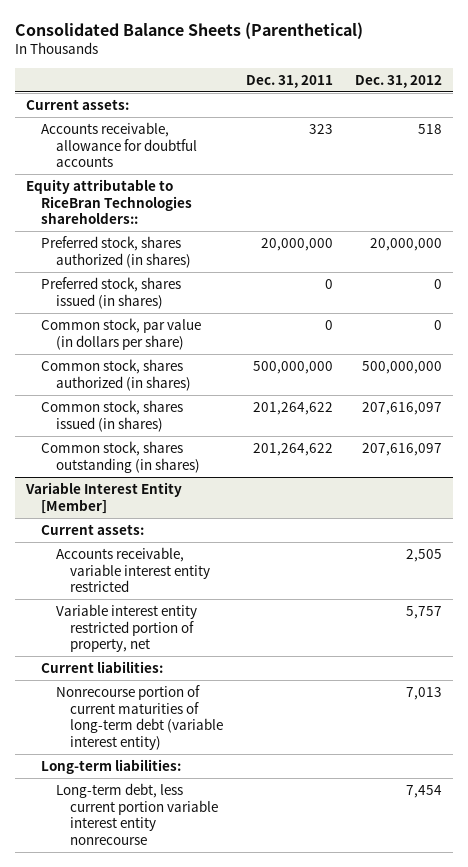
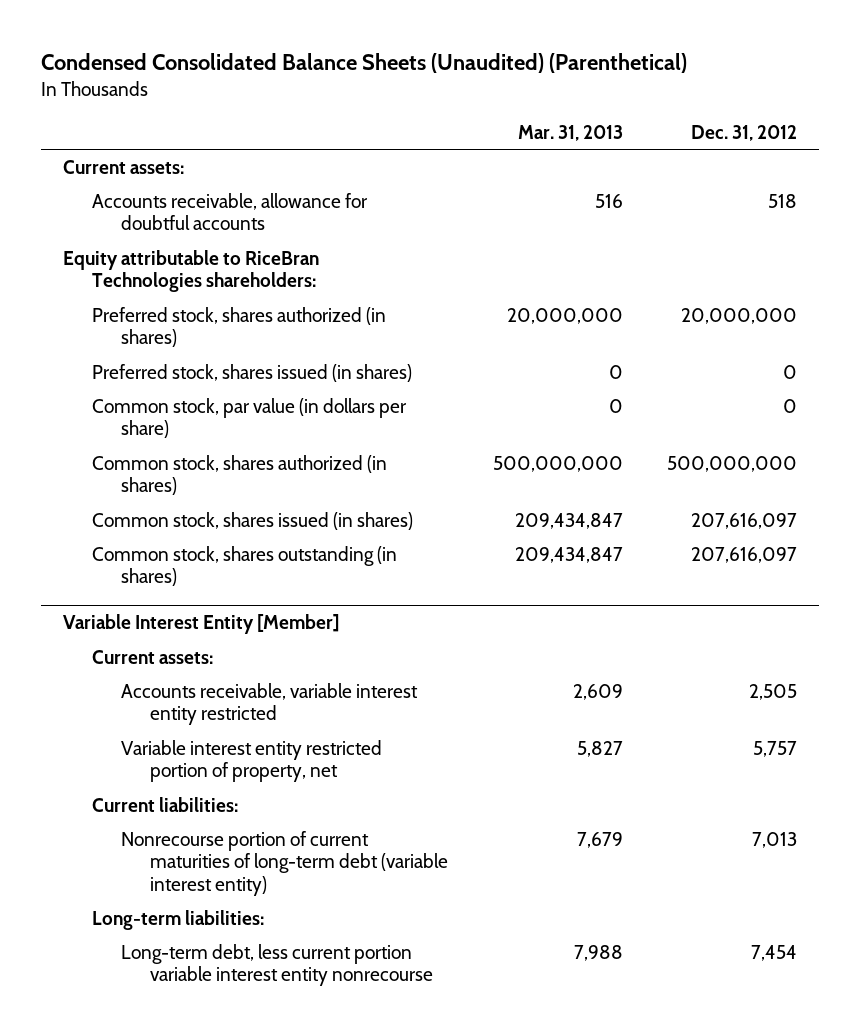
[14,21,363,39] Consolidated Balance Sheets (Parenthetical) -> [40,53,687,74] Condensed Consolidated Balance Sheets (Unaudited) (Parenthetical)
[245,75,333,89] Dec. 31, 2011 -> none
none -> [517,124,623,141] Mar. 31, 2013
[25,178,192,225] Equity attributable to RiceBran Technologies shareholders:: -> [63,249,320,293] Equity attributable to RiceBran Technologies shareholders:

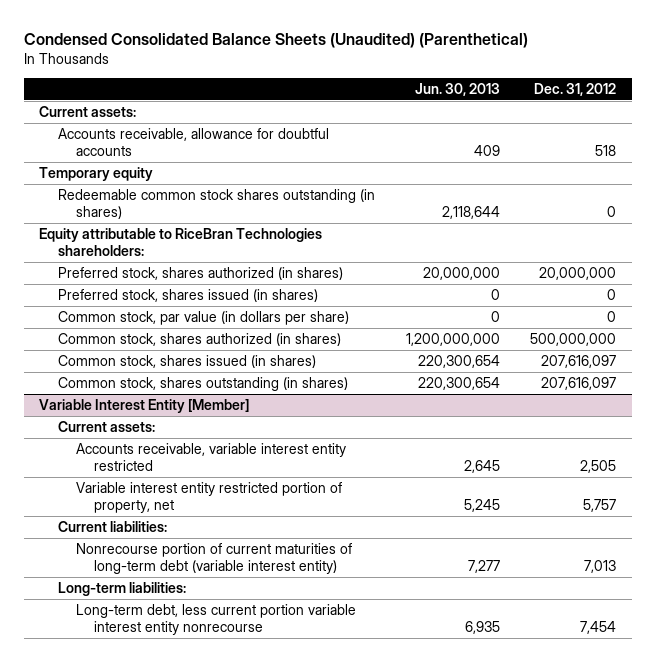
[517,124,623,141] Mar. 31, 2013 -> none
none -> [414,82,500,96] Jun. 30, 2013
none -> [39,166,154,181] Temporary equity
none -> [57,188,375,220] Redeemable common stock shares outstanding (in shares)

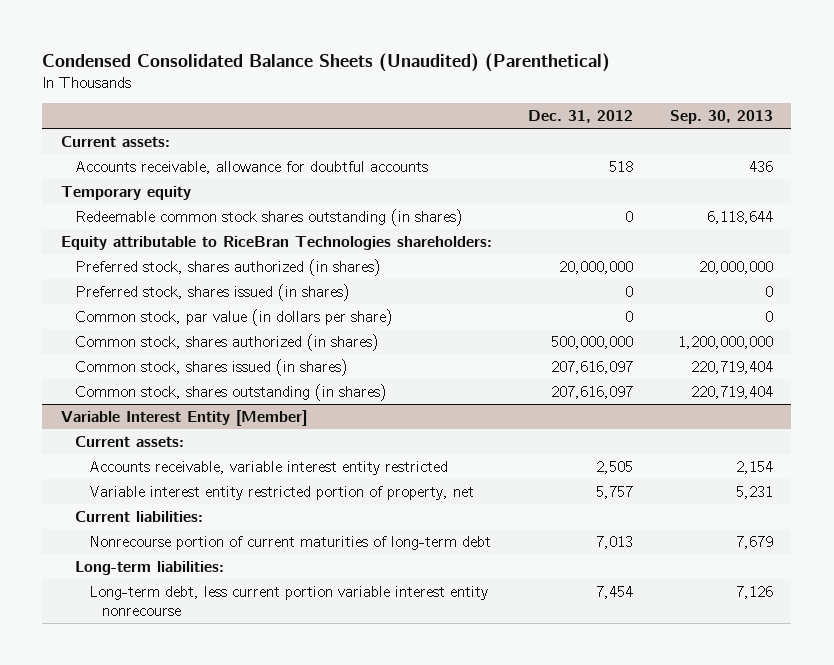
[414,82,500,96] Jun. 30, 2013 -> none
none -> [670,110,774,125] Sep. 30, 2013
[76,542,353,575] Nonrecourse portion of current maturities of long-term debt (variable interest entity) -> [88,535,491,550] Nonrecourse portion of current maturities of long-term debt

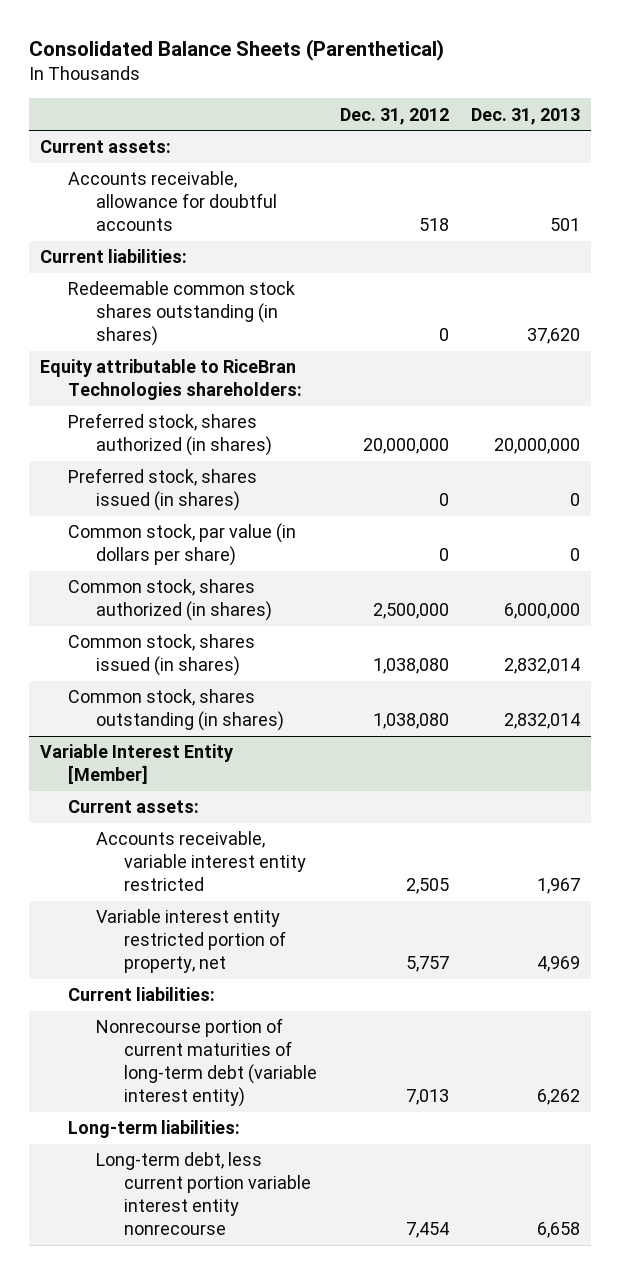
[42,52,611,72] Condensed Consolidated Balance Sheets (Unaudited) (Parenthetical) -> [28,39,444,62] Consolidated Balance Sheets (Parenthetical)
[670,110,774,125] Sep. 30, 2013 -> none
none -> [470,107,580,125] Dec. 31, 2013
[60,185,191,200] Temporary equity -> none
none -> [39,249,187,264] Current liabilities:
[551,335,634,349] 500,000,000 -> [372,603,449,620] 2,500,000
[551,360,634,374] 207,616,097 -> [372,658,449,675] 1,038,080
[551,385,634,399] 207,616,097 -> [372,713,449,730] 1,038,080
[88,535,491,550] Nonrecourse portion of current maturities of long-term debt -> [96,1018,318,1108] Nonrecourse portion of current maturities of long-term debt (variable interest entity)

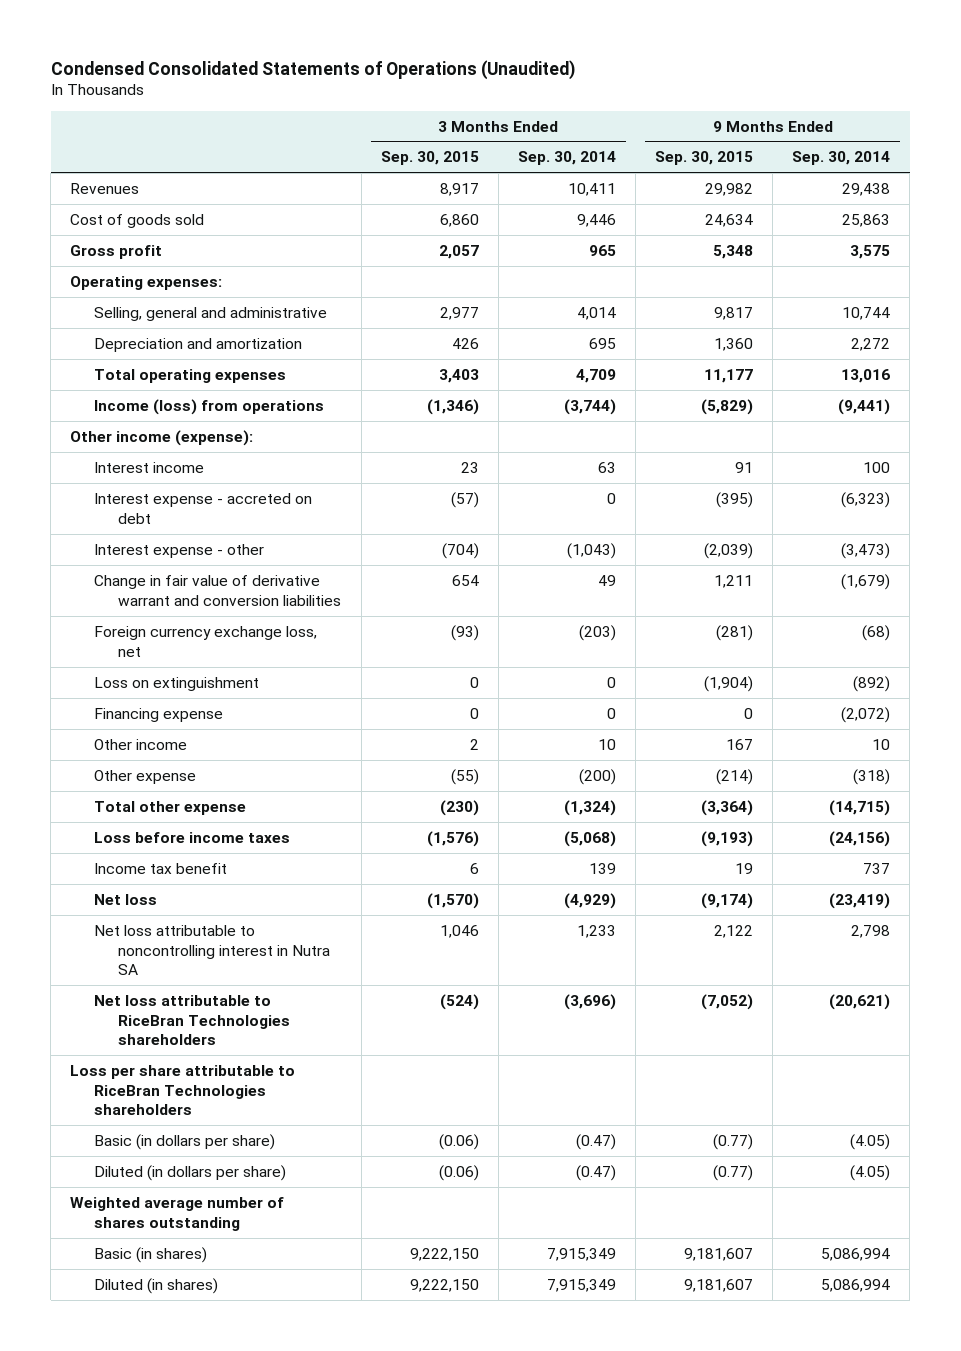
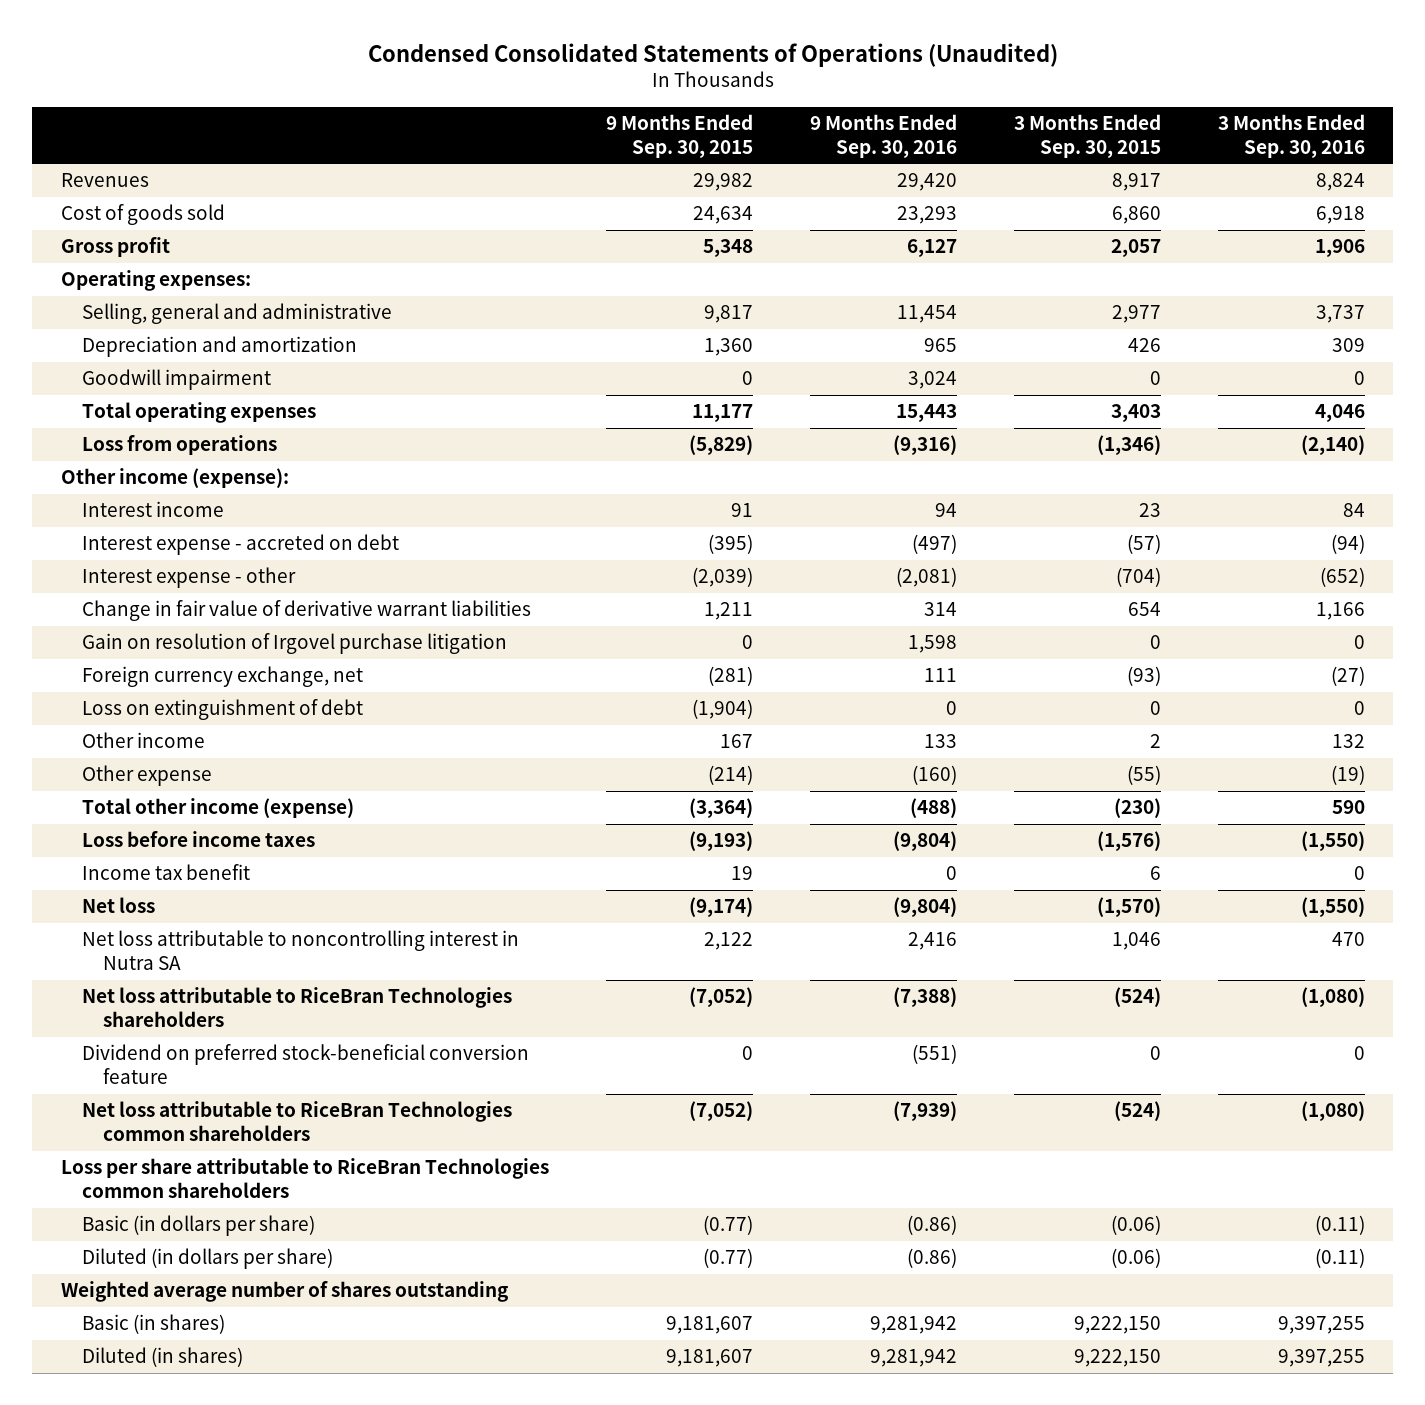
[517,151,616,166] Sep. 30, 2014 -> none
[792,151,891,166] Sep. 30, 2014 -> none
none -> [809,113,957,158] 9 Months Ended Sep. 30, 2016
none -> [1217,113,1365,158] 3 Months Ended Sep. 30, 2016
none -> [81,369,271,391] Goodwill impairment
[94,398,325,415] Income (loss) from operations -> [81,435,277,456] Loss from operations
[94,707,224,722] Financing expense -> none
[94,574,342,606] Change in fair value of derivative warrant and conversion liabilities -> [81,600,531,622] Change in fair value of derivative warrant liabilities
none -> [81,633,507,655] Gain on resolution of Irgovel purchase litigation
[94,625,318,657] Foreign currency exchange loss, net -> [81,666,363,688] Foreign currency exchange, net
[94,676,260,691] Loss on extinguishment -> [81,699,363,721] Loss on extinguishment of debt
[94,800,247,815] Total other expense -> [81,798,354,819] Total other income (expense)
none -> [81,1044,529,1085] Dividend on preferred stock-beneficial conversion feature
none -> [81,1101,512,1142] Net loss attributable to RiceBran Technologies common shareholders
[70,1064,296,1116] Loss per share attributable to RiceBran Technologies shareholders -> [60,1158,549,1199] Loss per share attributable to RiceBran Technologies common shareholders

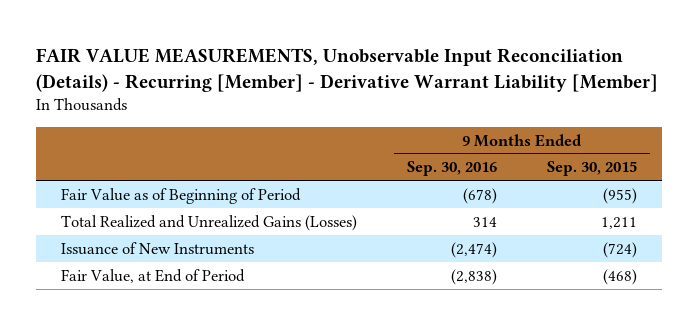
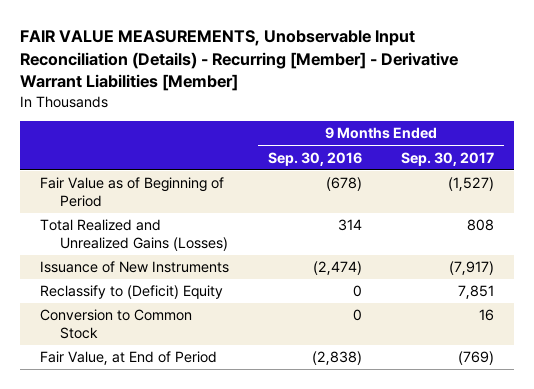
[35,47,658,92] FAIR VALUE MEASUREMENTS, Unobservable Input Reconciliation (Details) - Recurring [Member] - Derivative Warrant Liability [Member] -> [20,30,459,92] FAIR VALUE MEASUREMENTS, Unobservable Input Reconciliation (Details) - Recurring [Member] - Derivative Warrant Liabilities [Member]
[547,161,638,177] Sep. 30, 2015 -> none
none -> [400,151,494,166] Sep. 30, 2017
none -> [39,285,223,300] Reclassify to (Deficit) Equity
none -> [39,309,192,339] Conversion to Common Stock

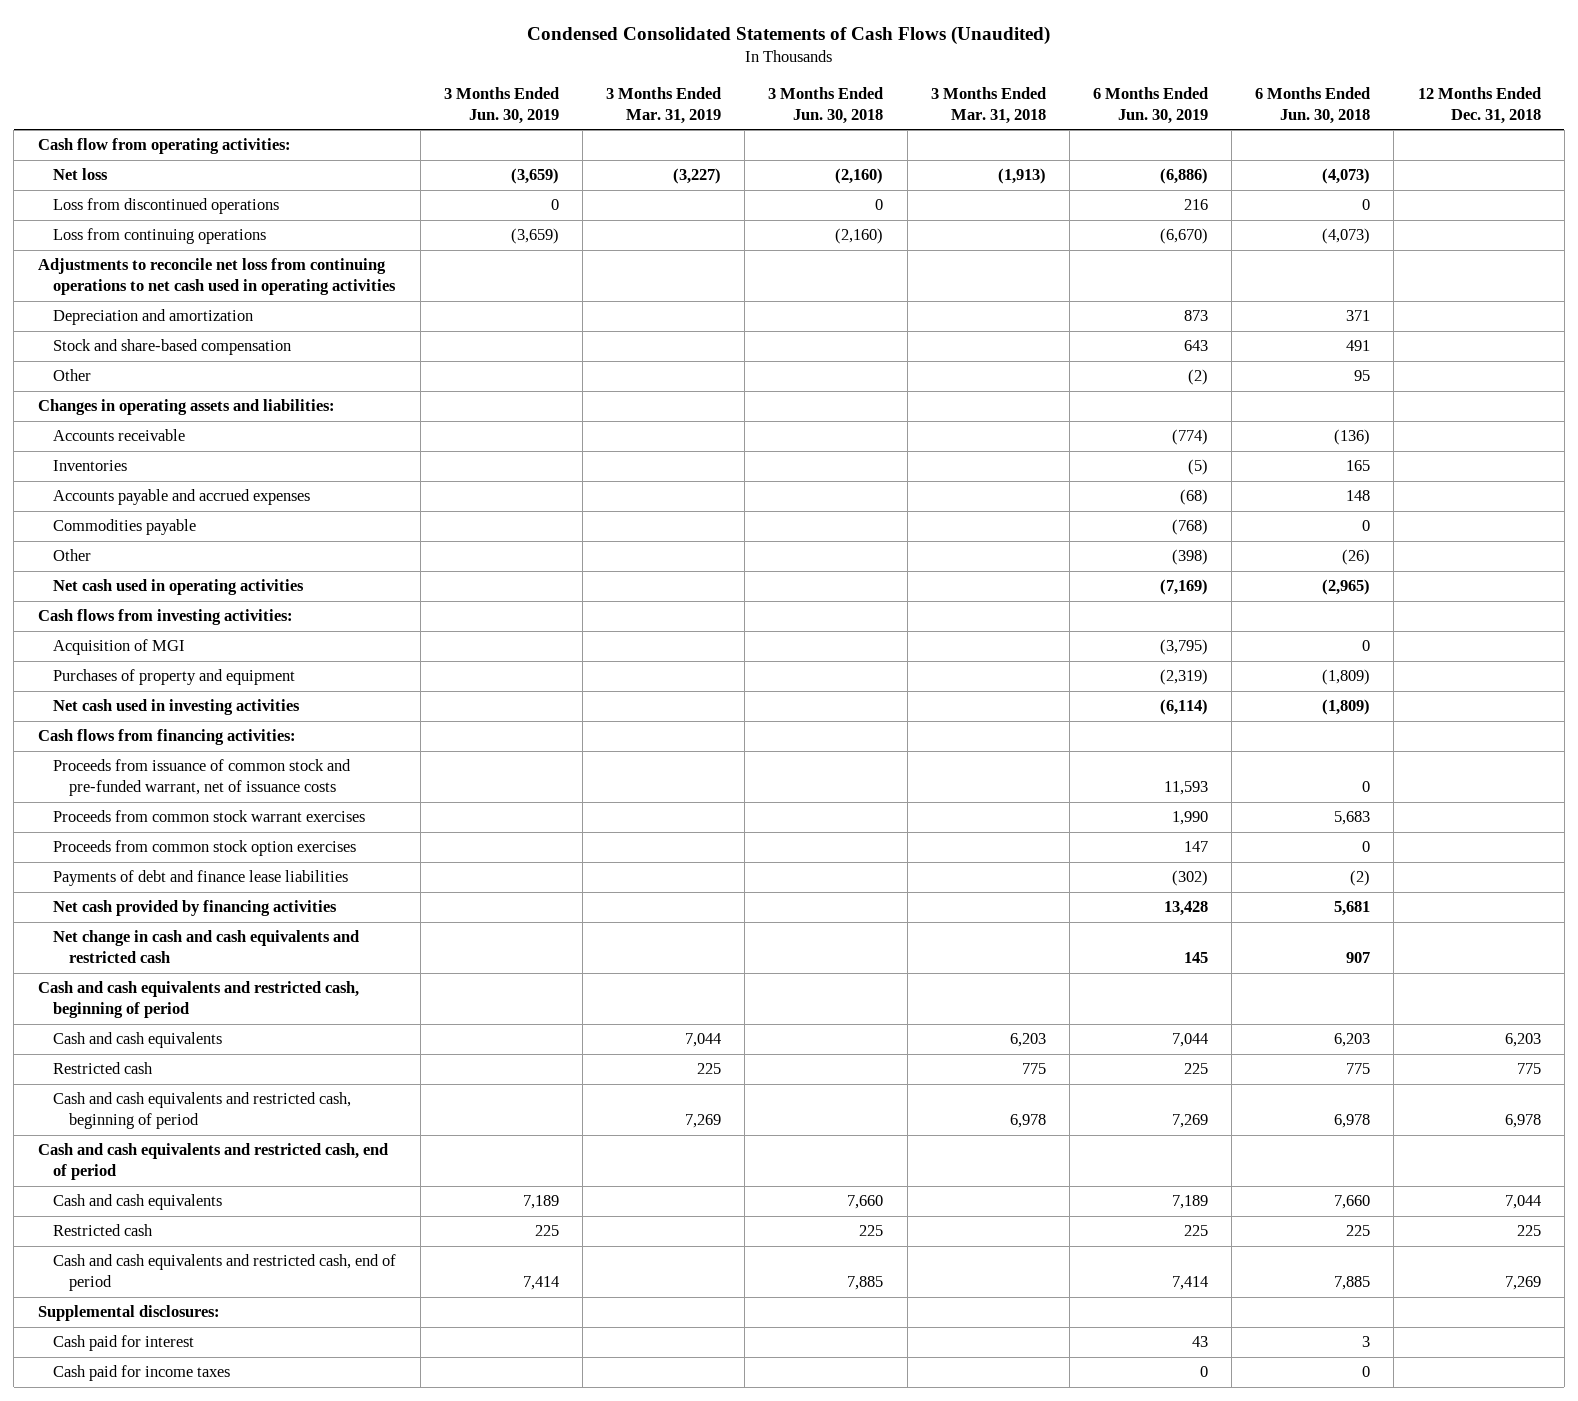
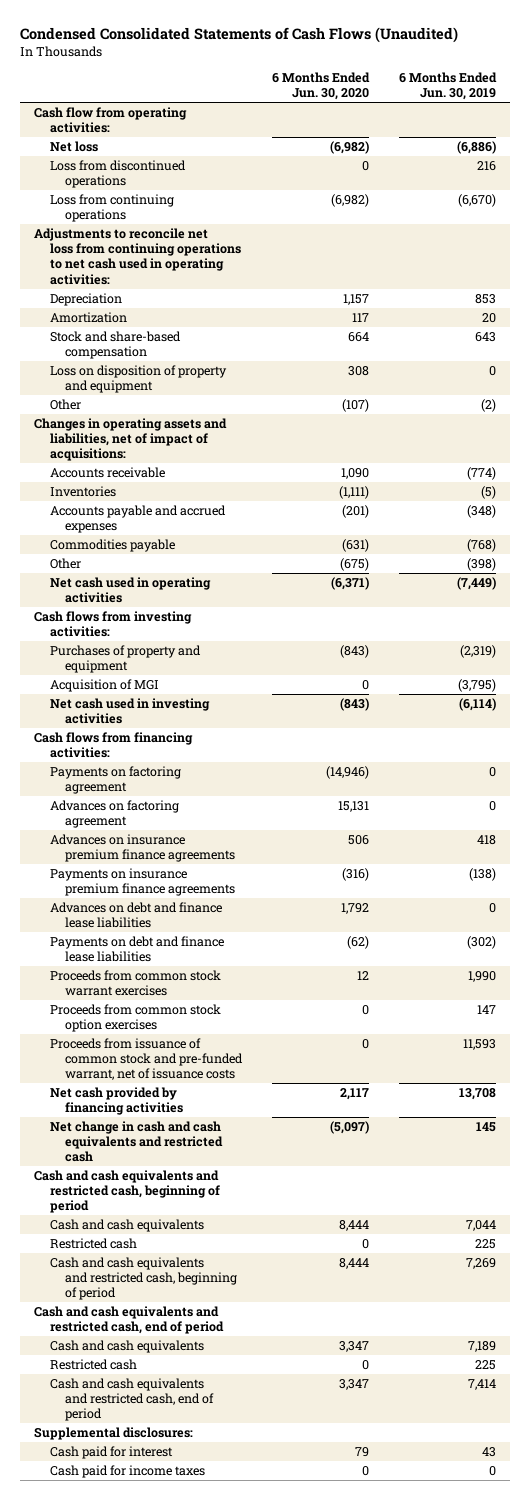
[443,86,559,124] 3 Months Ended Jun. 30, 2019 -> none
[606,86,722,124] 3 Months Ended Mar. 31, 2019 -> none
[768,86,884,124] 3 Months Ended Jun. 30, 2018 -> none
[930,86,1046,124] 3 Months Ended Mar. 31, 2018 -> none
[1255,86,1371,124] 6 Months Ended Jun. 30, 2018 -> none
[1417,86,1541,124] 12 Months Ended Dec. 31, 2018 -> none
none -> [271,71,370,101] 6 Months Ended Jun. 30, 2020
[53,309,254,326] Depreciation and amortization -> none
[37,258,397,296] Adjustments to reconcile net loss from continuing operations to net cash used in operating activities -> [34,227,241,285] Adjustments to reconcile net loss from continuing operations to net cash used in operating activities:
none -> [49,292,122,306] Depreciation
none -> [49,311,127,323] Amortization
none -> [49,364,227,394] Loss on disposition of property and equipment
[37,399,335,416] Changes in operating assets and liabilities: -> [34,417,228,462] Changes in operating assets and liabilities, net of impact of acquisitions:
[1179,489,1208,506] (68) -> [466,504,496,518] (348)
[1159,579,1208,596] (7,169) -> [456,576,496,590] (7,449)
[53,639,186,656] Acquisition of MGI -> [49,678,159,692] Acquisition of MGI
none -> [49,765,181,795] Payments on factoring agreement
none -> [49,799,179,829] Advances on factoring agreement
none -> [49,833,236,863] Advances on insurance premium finance agreements
none -> [49,867,236,897] Payments on insurance premium finance agreements
none -> [49,901,222,929] Advances on debt and finance lease liabilities
none -> [49,935,224,963] Payments on debt and finance lease liabilities
[53,870,349,887] Payments of debt and finance lease liabilities -> none
[53,759,352,797] Proceeds from issuance of common stock and pre-funded warrant, net of issuance costs -> [49,1037,244,1081] Proceeds from issuance of common stock and pre-funded warrant, net of issuance costs
[1163,901,1208,917] 13,428 -> [458,1087,496,1100] 13,708

